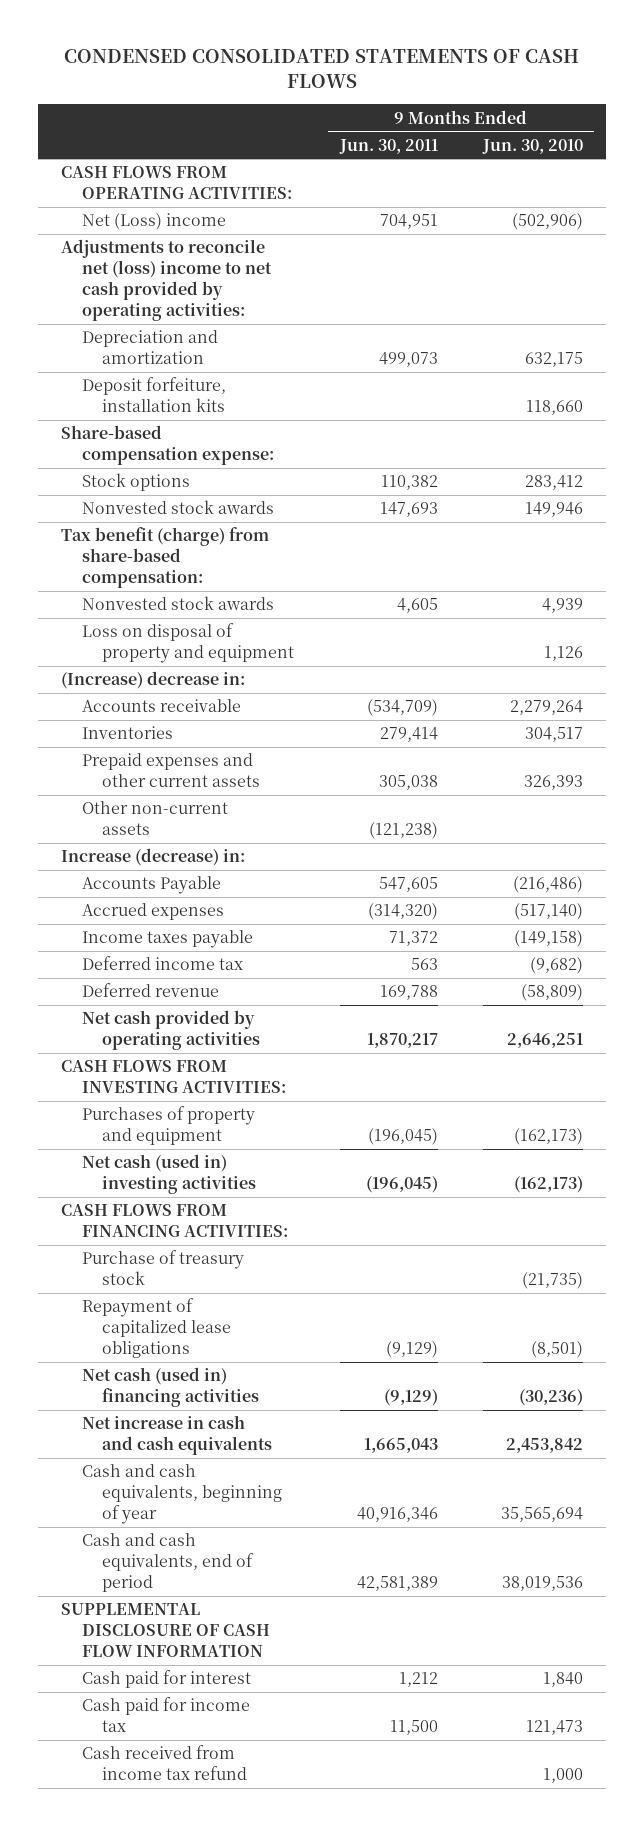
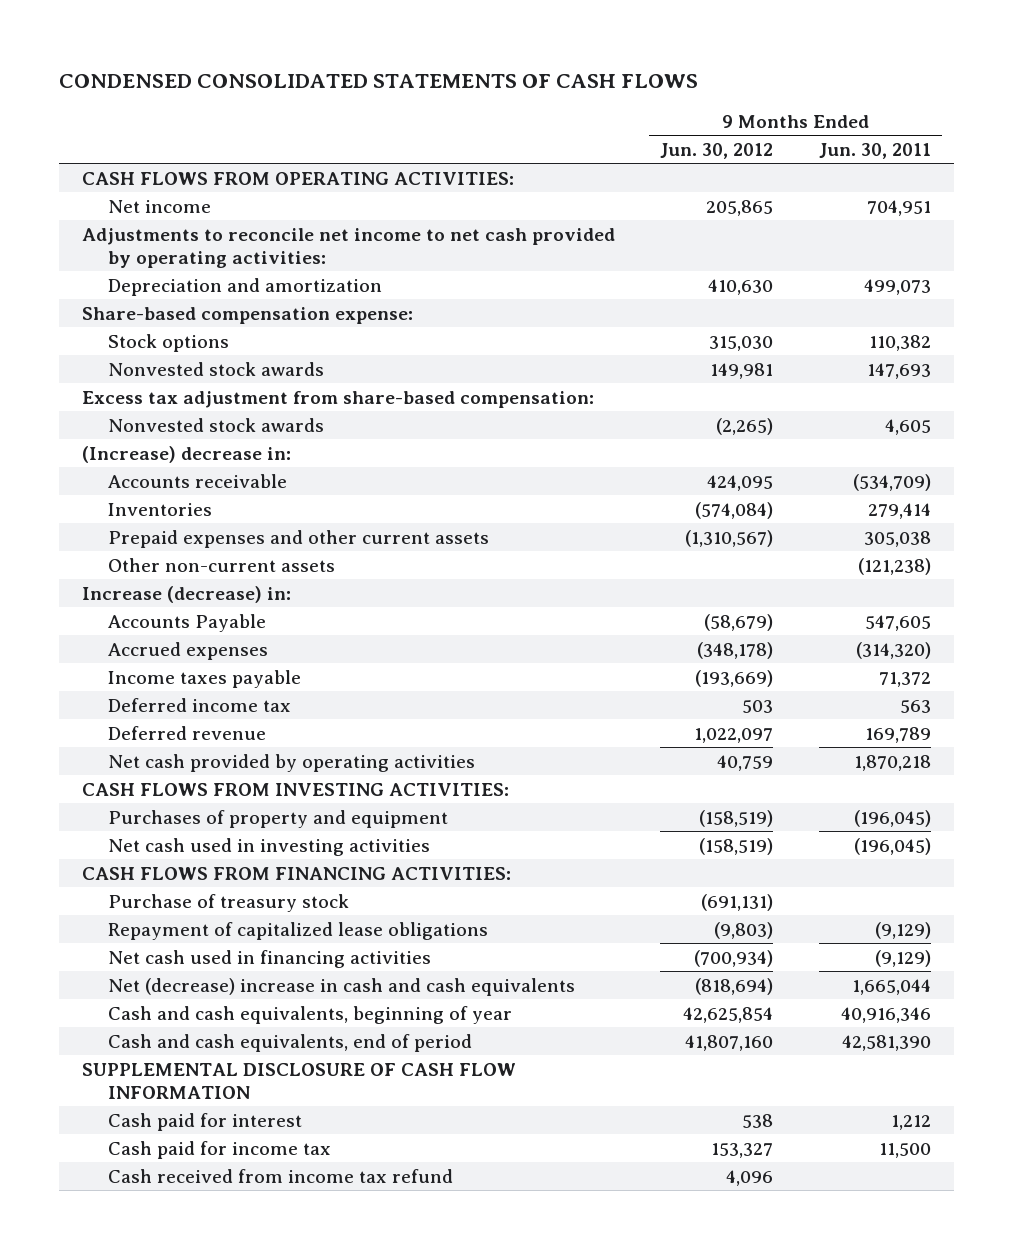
[482,138,584,154] Jun. 30, 2010 -> none
none -> [660,142,774,159] Jun. 30, 2012
[81,213,226,231] Net (Loss) income -> [107,199,211,213] Net income
[60,239,272,322] Adjustments to reconcile net (loss) income to net cash provided by operating activities: -> [81,227,615,268] Adjustments to reconcile net income to net cash provided by operating activities:
[81,377,226,413] Deposit forfeiture, installation kits -> none
[60,527,269,589] Tax benefit (charge) from share-based compensation: -> [81,390,594,408] Excess tax adjustment from share-based compensation:
[81,623,295,664] Loss on disposal of property and equipment -> none
[379,985,438,1001] 169,788 -> [864,726,931,743] 169,789
[366,1033,438,1049] 1,870,217 -> [853,754,931,771] 1,870,218
[81,1154,257,1195] Net cash (used in) investing activities -> [107,837,430,856] Net cash used in investing activities
[81,1367,260,1408] Net cash (used in) financing activities -> [107,949,431,968] Net cash used in financing activities
[81,1415,273,1456] Net increase in cash and cash equivalents -> [107,977,575,996] Net (decrease) increase in cash and cash equivalents
[363,1438,438,1454] 1,665,043 -> [851,978,931,995] 1,665,044
[356,1576,438,1592] 42,581,389 -> [841,1034,931,1051] 42,581,390

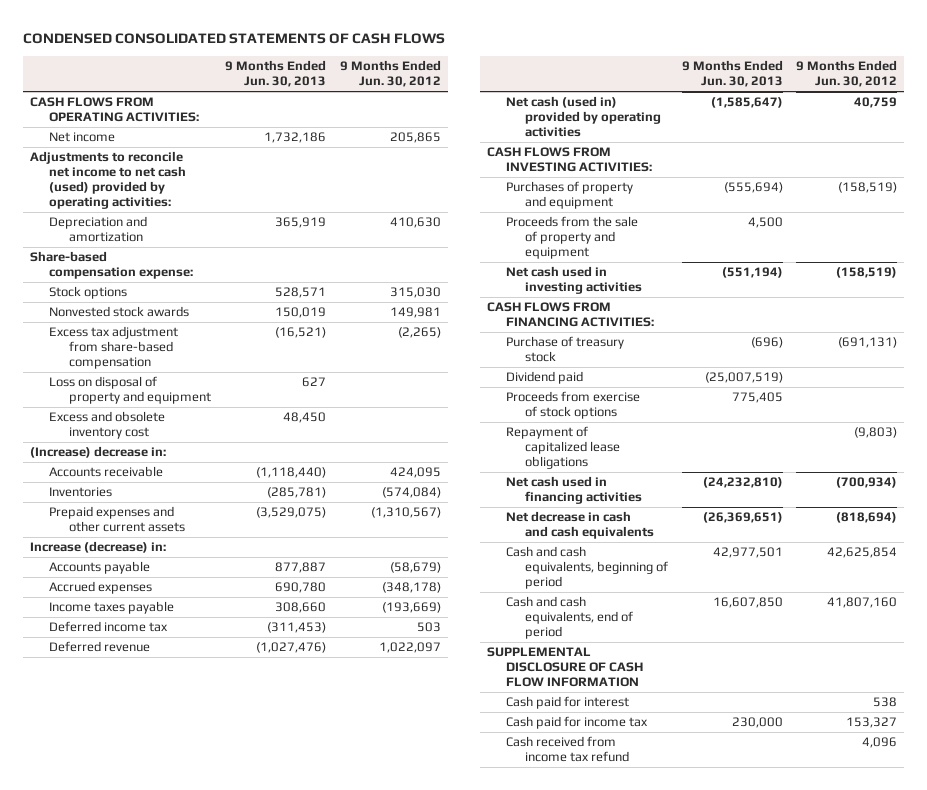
[818,142,931,159] Jun. 30, 2011 -> none
none -> [225,60,327,88] 9 Months Ended Jun. 30, 2013
[81,227,615,268] Adjustments to reconcile net income to net cash provided by operating activities: -> [30,151,187,210] Adjustments to reconcile net income to net cash (used) provided by operating activities:
[81,390,594,408] Excess tax adjustment from share-based compensation: -> none
[107,417,324,432] Nonvested stock awards -> [49,326,179,370] Excess tax adjustment from share-based compensation
none -> [49,376,211,405] Loss on disposal of property and equipment
none -> [49,411,166,440] Excess and obsolete inventory cost
[107,557,335,572] Other non-current assets -> none
[107,613,266,632] Accounts Payable -> [49,561,151,575] Accounts payable
[107,753,475,772] Net cash provided by operating activities -> [505,96,661,138] Net cash (used in) provided by operating activities
none -> [505,216,638,260] Proceeds from the sale of property and equipment
none -> [505,371,583,385] Dividend paid
none -> [505,391,640,420] Proceeds from exercise of stock options
[107,977,575,996] Net (decrease) increase in cash and cash equivalents -> [505,511,654,540] Net decrease in cash and cash equivalents
[107,1005,512,1024] Cash and cash equivalents, beginning of year -> [505,546,668,590] Cash and cash equivalents, beginning of period

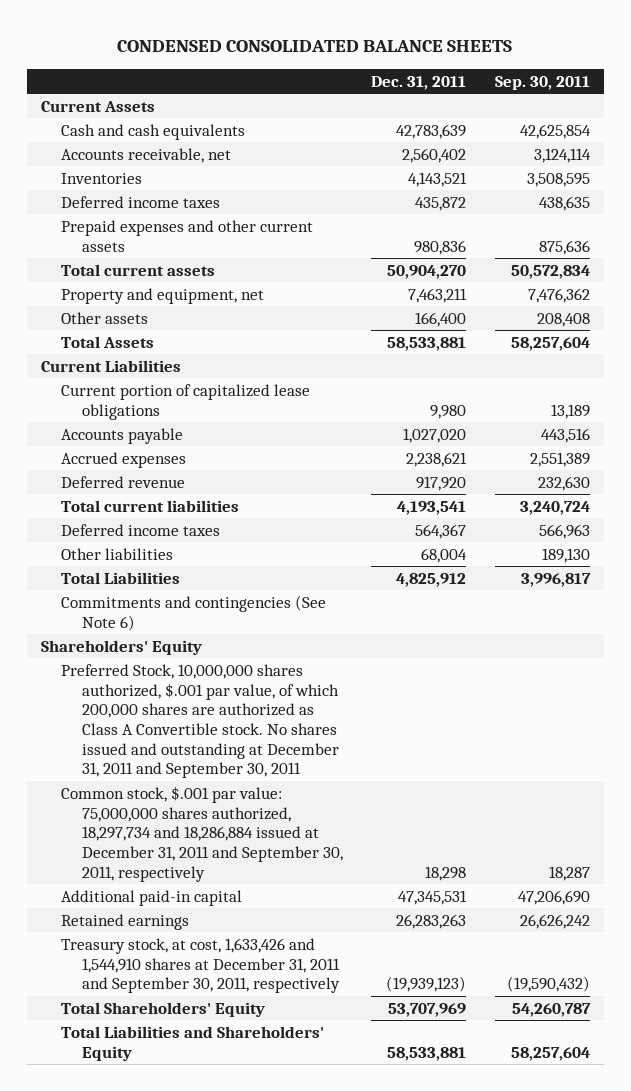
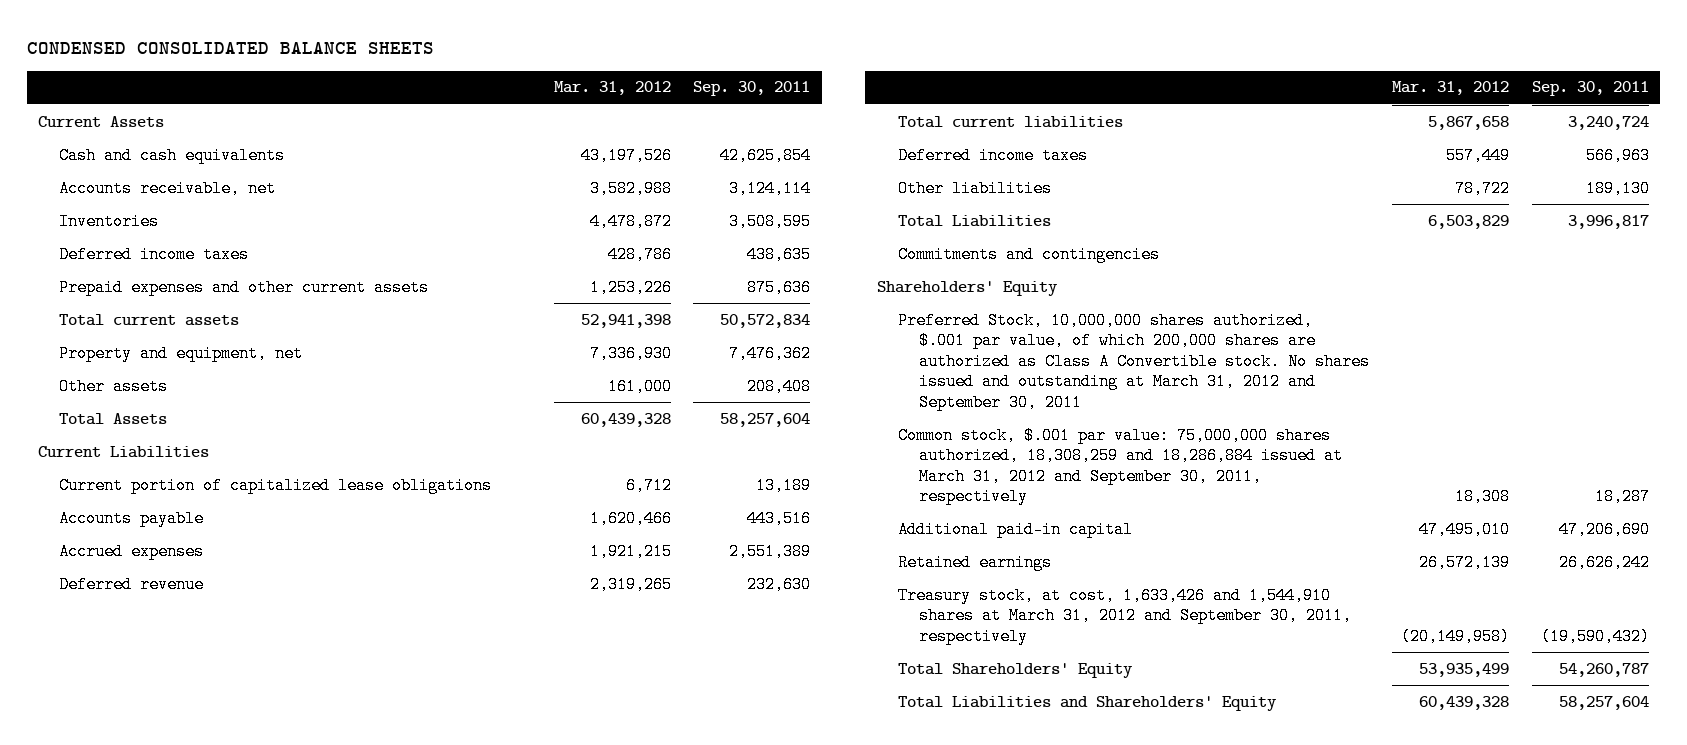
[371,75,467,90] Dec. 31, 2011 -> none
none -> [553,81,671,96] Mar. 31, 2012
[61,594,327,631] Commitments and contingencies (See Note 6) -> [897,245,1160,263] Commitments and contingencies
[61,663,339,779] Preferred Stock, 10,000,000 shares authorized, $.001 par value, of which 200,000 shares are authorized as Class A Convertible stock. No shares issued and outstanding at December 31, 2011 and September 30, 2011 -> [897,311,1371,411] Preferred Stock, 10,000,000 shares authorized, $.001 par value, of which 200,000 shares are authorized as Class A Convertible stock. No shares issued and outstanding at March 31, 2012 and September 30, 2011
[61,785,343,882] Common stock, $.001 par value: 75,000,000 shares authorized, 18,297,734 and 18,286,884 issued at December 31, 2011 and September 30, 2011, respectively -> [897,426,1344,506] Common stock, $.001 par value: 75,000,000 shares authorized, 18,308,259 and 18,286,884 issued at March 31, 2012 and September 30, 2011, respectively
[61,937,340,994] Treasury stock, at cost, 1,633,426 and 1,544,910 shares at December 31, 2011 and September 30, 2011, respectively -> [897,586,1353,645] Treasury stock, at cost, 1,633,426 and 1,544,910 shares at March 31, 2012 and September 30, 2011, respectively

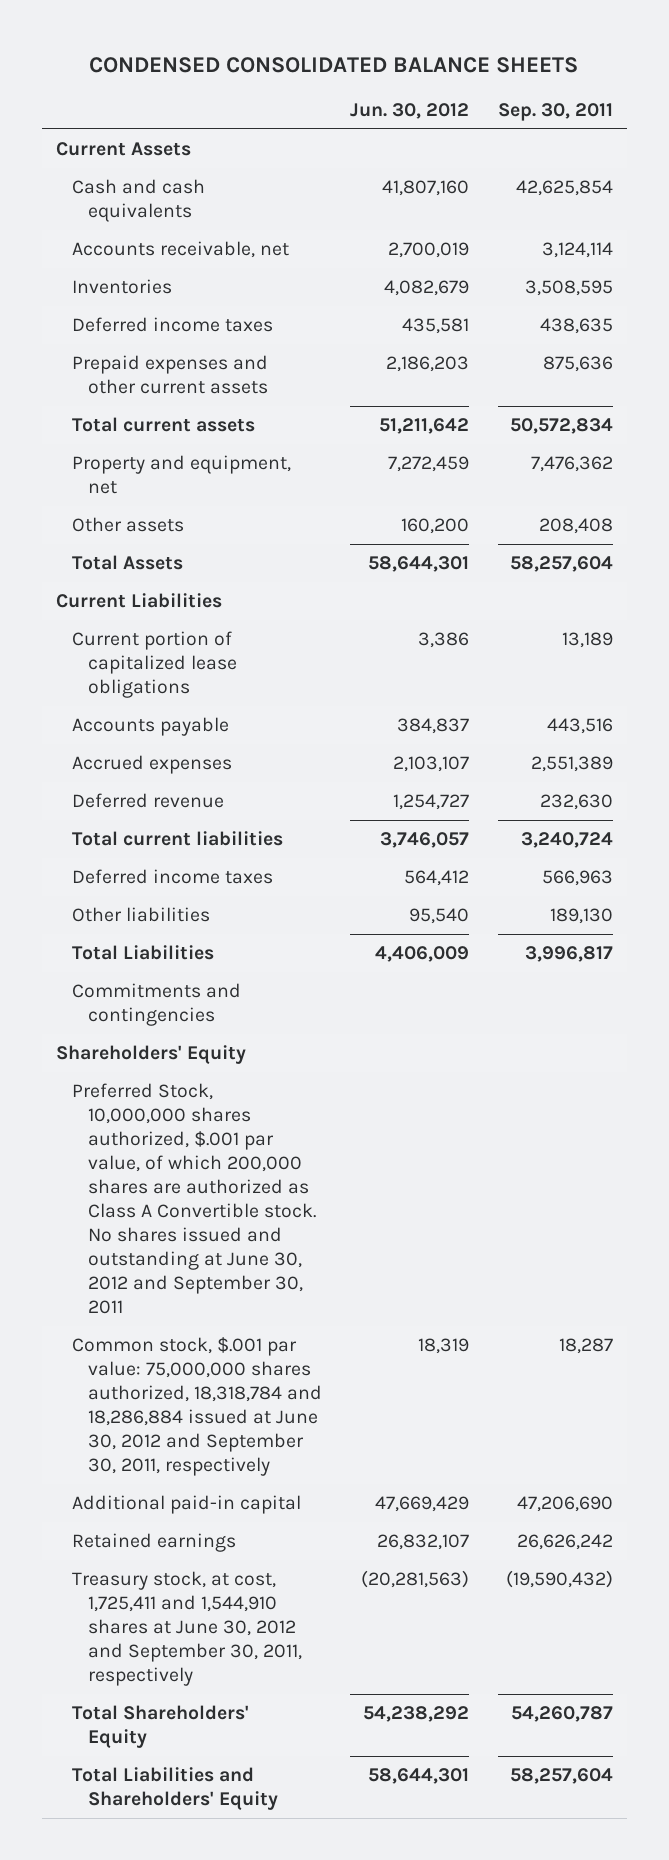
[553,81,671,96] Mar. 31, 2012 -> none
none -> [350,102,470,119] Jun. 30, 2012
[897,311,1371,411] Preferred Stock, 10,000,000 shares authorized, $.001 par value, of which 200,000 shares are authorized as Class A Convertible stock. No shares issued and outstanding at March 31, 2012 and September 30, 2011 -> [71,1083,316,1314] Preferred Stock, 10,000,000 shares authorized, $.001 par value, of which 200,000 shares are authorized as Class A Convertible stock. No shares issued and outstanding at June 30, 2012 and September 30, 2011
[897,426,1344,506] Common stock, $.001 par value: 75,000,000 shares authorized, 18,308,259 and 18,286,884 issued at March 31, 2012 and September 30, 2011, respectively -> [71,1337,322,1476] Common stock, $.001 par value: 75,000,000 shares authorized, 18,318,784 and 18,286,884 issued at June 30, 2012 and September 30, 2011, respectively
[897,586,1353,645] Treasury stock, at cost, 1,633,426 and 1,544,910 shares at March 31, 2012 and September 30, 2011, respectively -> [71,1571,302,1686] Treasury stock, at cost, 1,725,411 and 1,544,910 shares at June 30, 2012 and September 30, 2011, respectively

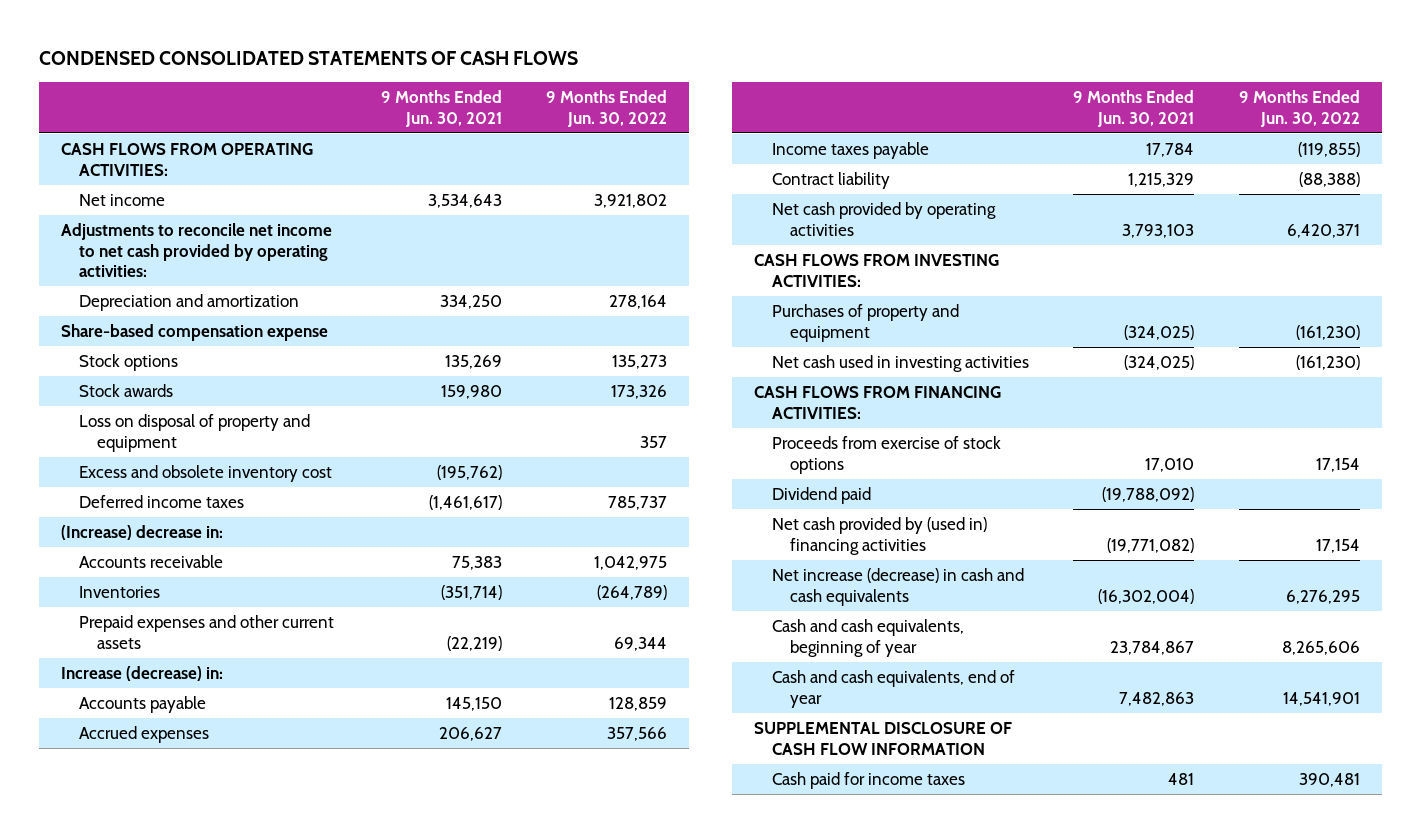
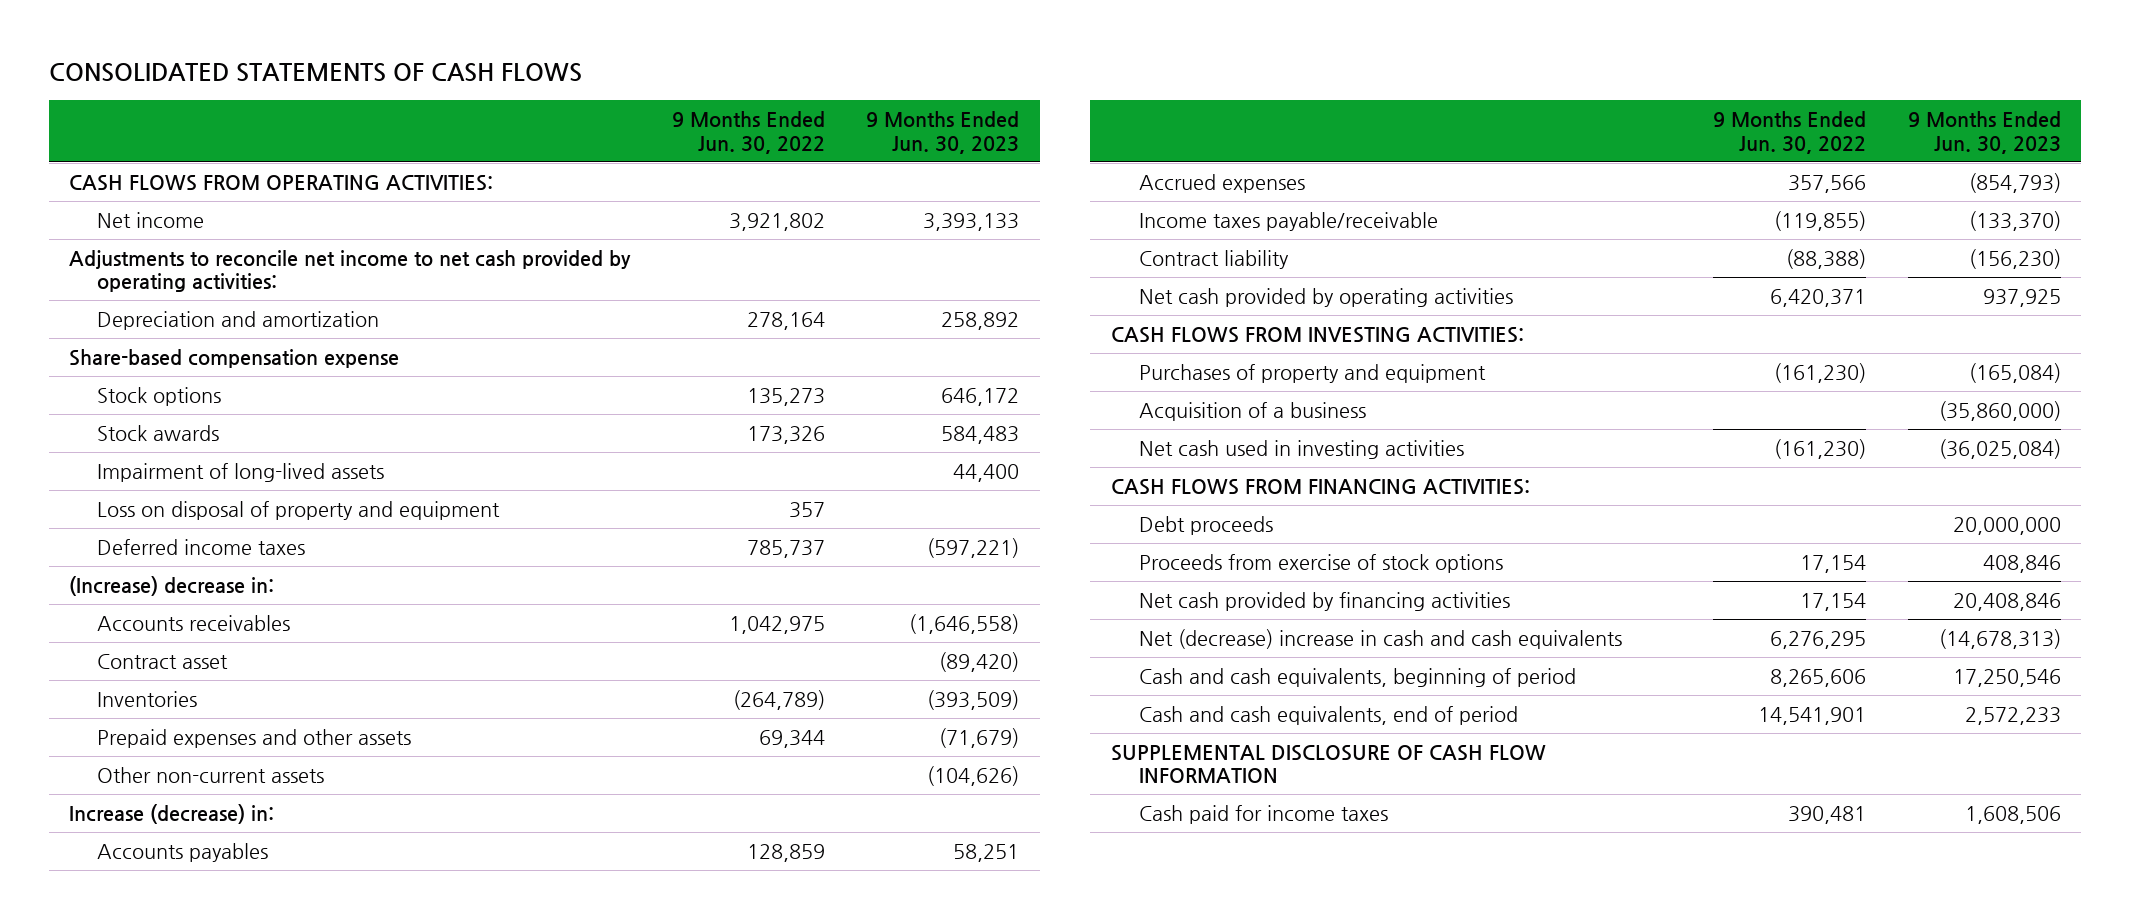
[38,51,578,66] CONDENSED CONSOLIDATED STATEMENTS OF CASH FLOWS -> [48,63,582,83] CONSOLIDATED STATEMENTS OF CASH FLOWS
[380,90,502,127] 9 Months Ended Jun. 30, 2021 -> none
none -> [866,111,1020,154] 9 Months Ended Jun. 30, 2023
none -> [97,463,385,483] Impairment of long-lived assets
[79,465,333,483] Excess and obsolete inventory cost -> none
[79,555,224,569] Accounts receivable -> [97,615,291,632] Accounts receivables
none -> [97,654,229,670] Contract asset
[79,615,335,649] Prepaid expenses and other current assets -> [97,729,412,749] Prepaid expenses and other assets
none -> [97,767,325,784] Other non-current assets
[79,696,207,714] Accounts payable -> [97,843,269,863] Accounts payables
[772,142,930,160] Income taxes payable -> [1139,212,1439,232] Income taxes payable/receivable
none -> [1139,402,1367,422] Acquisition of a business
none -> [1139,516,1274,536] Debt proceeds
[772,487,872,505] Dividend paid -> none
[772,517,988,555] Net cash provided by (used in) financing activities -> [1139,592,1511,612] Net cash provided by financing activities
[772,568,1025,606] Net increase (decrease) in cash and cash equivalents -> [1139,629,1623,650] Net (decrease) increase in cash and cash equivalents
[772,619,965,657] Cash and cash equivalents, beginning of year -> [1139,668,1577,688] Cash and cash equivalents, beginning of period
[772,670,1016,708] Cash and cash equivalents, end of year -> [1139,706,1519,726] Cash and cash equivalents, end of period

